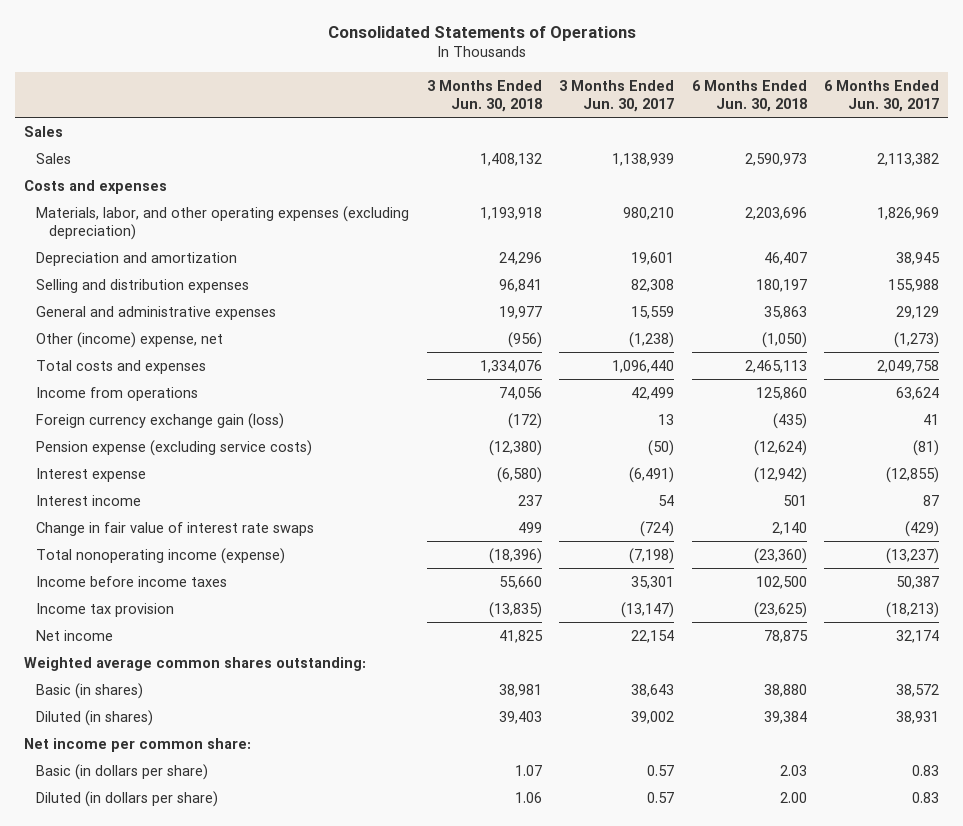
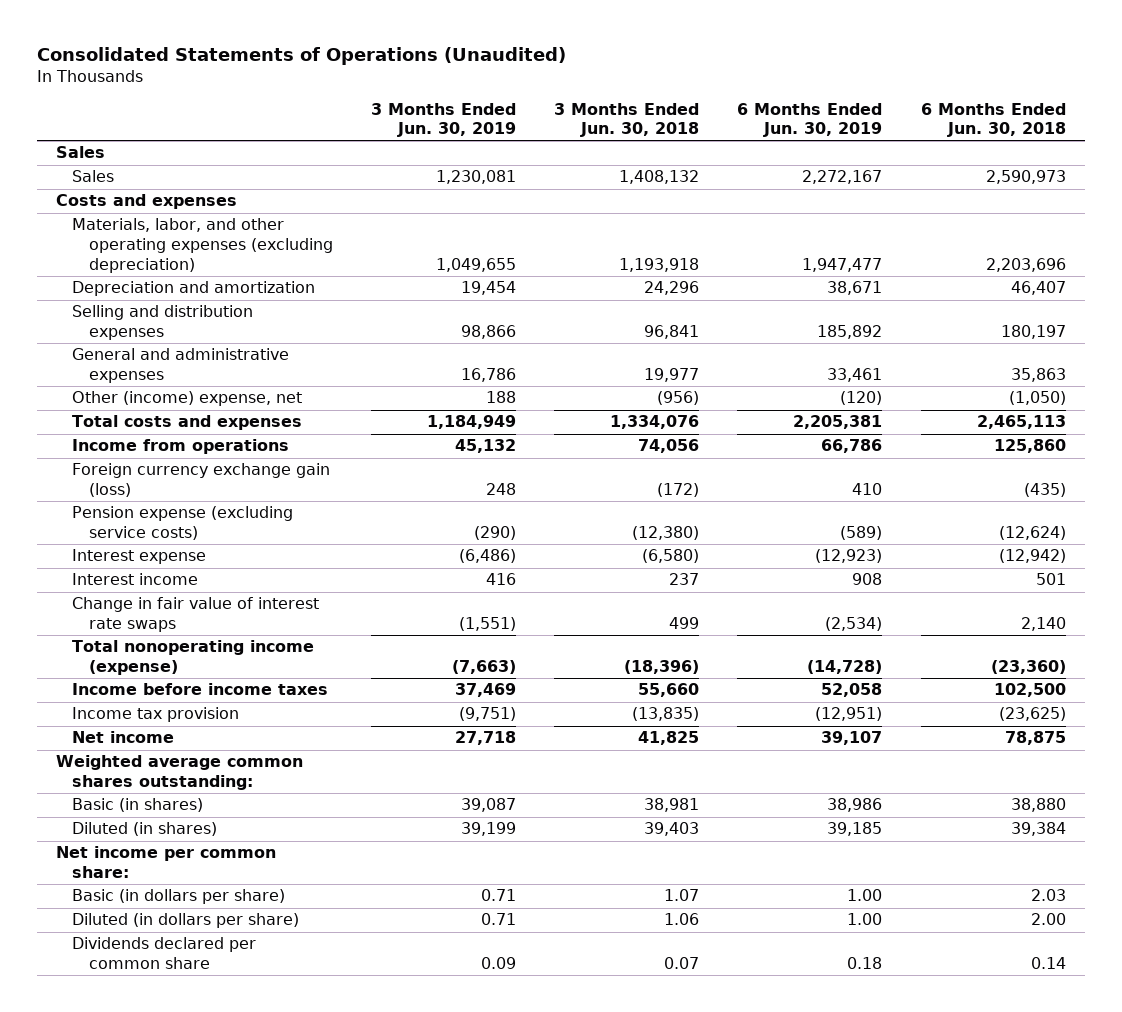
[327,25,636,41] Consolidated Statements of Operations -> [36,46,566,65] Consolidated Statements of Operations (Unaudited)
[559,79,675,112] 3 Months Ended Jun. 30, 2017 -> none
[824,79,940,112] 6 Months Ended Jun. 30, 2017 -> none
none -> [370,102,516,138] 3 Months Ended Jun. 30, 2019
none -> [737,102,883,138] 6 Months Ended Jun. 30, 2019
none -> [72,937,257,970] Dividends declared per common share

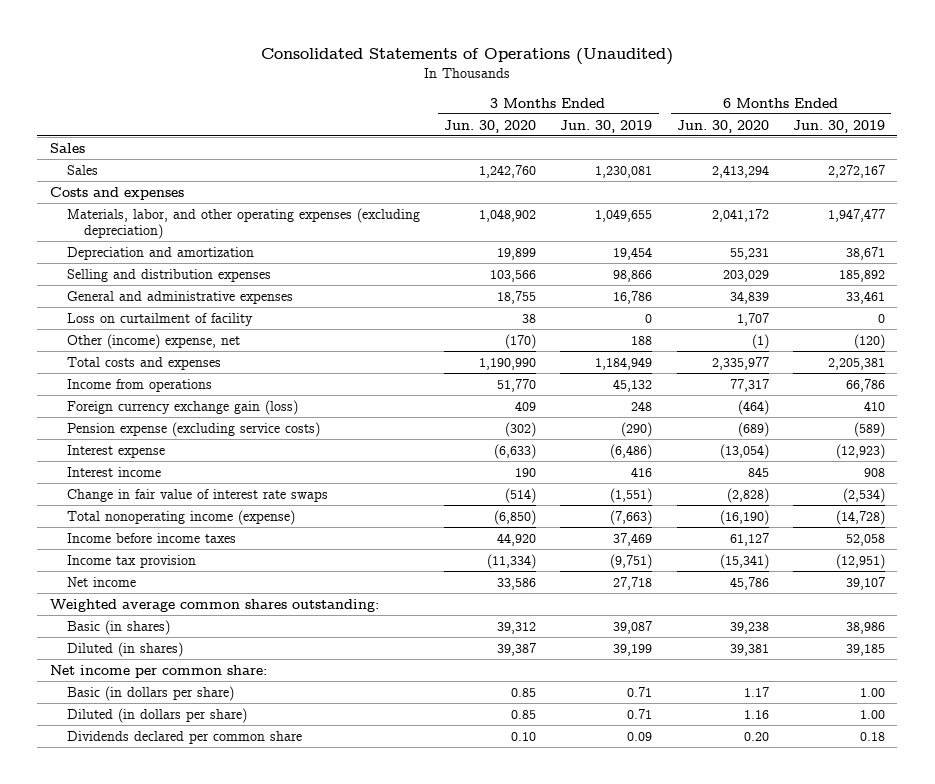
[554,102,700,138] 3 Months Ended Jun. 30, 2018 -> none
[920,102,1066,138] 6 Months Ended Jun. 30, 2018 -> none
none -> [444,119,537,133] Jun. 30, 2020
none -> [676,119,769,133] Jun. 30, 2020
none -> [66,312,253,326] Loss on curtailment of facility

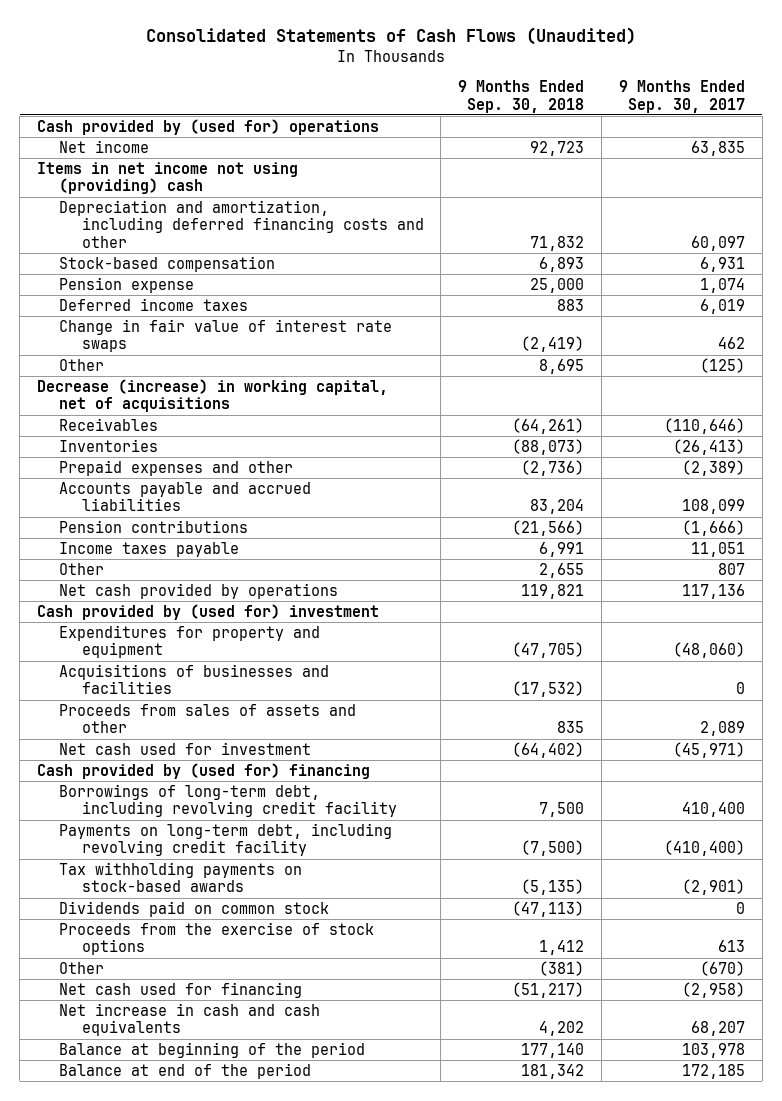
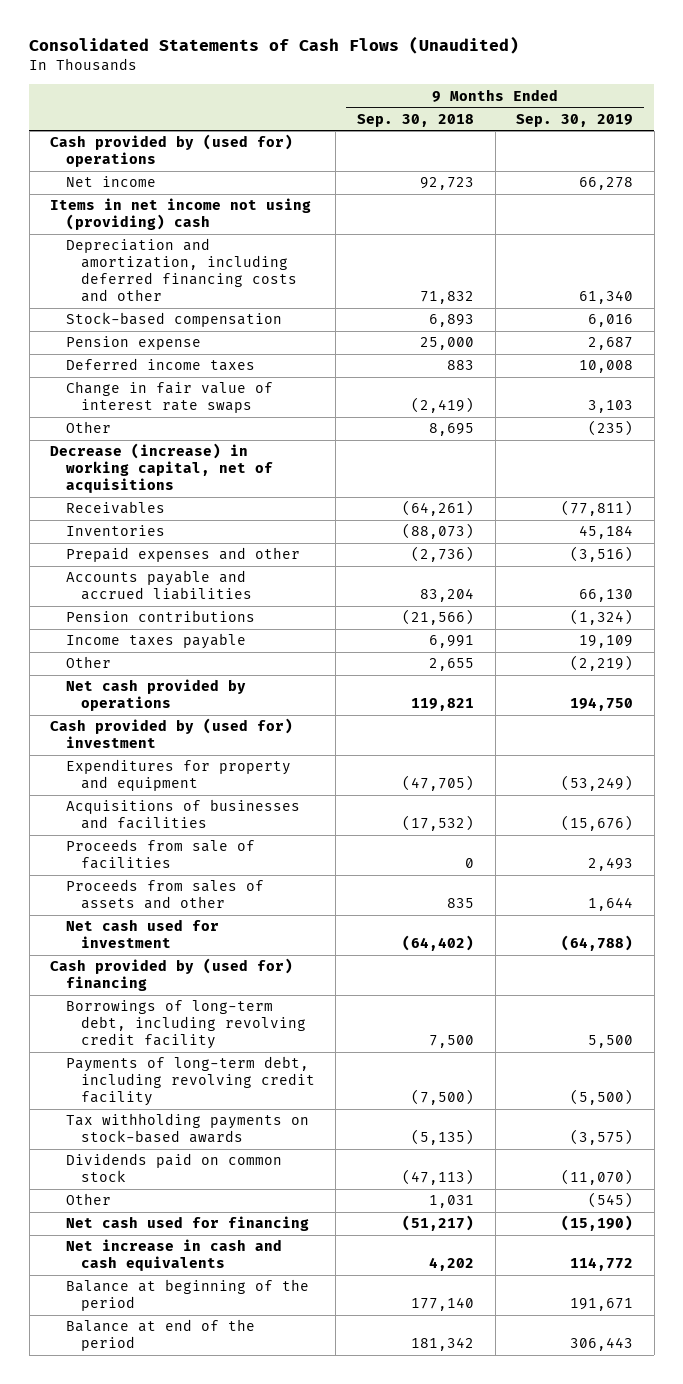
[618,80,745,113] 9 Months Ended Sep. 30, 2017 -> none
none -> [516,113,634,127] Sep. 30, 2019
none -> [65,839,255,870] Proceeds from sale of facilities
[59,822,393,857] Payments on long-term debt, including revolving credit facility -> [65,1056,315,1107] Payments of long-term debt, including revolving credit facility
[59,921,375,956] Proceeds from the exercise of stock options -> none
[539,960,585,976] (381) -> [429,1195,475,1209] 1,031

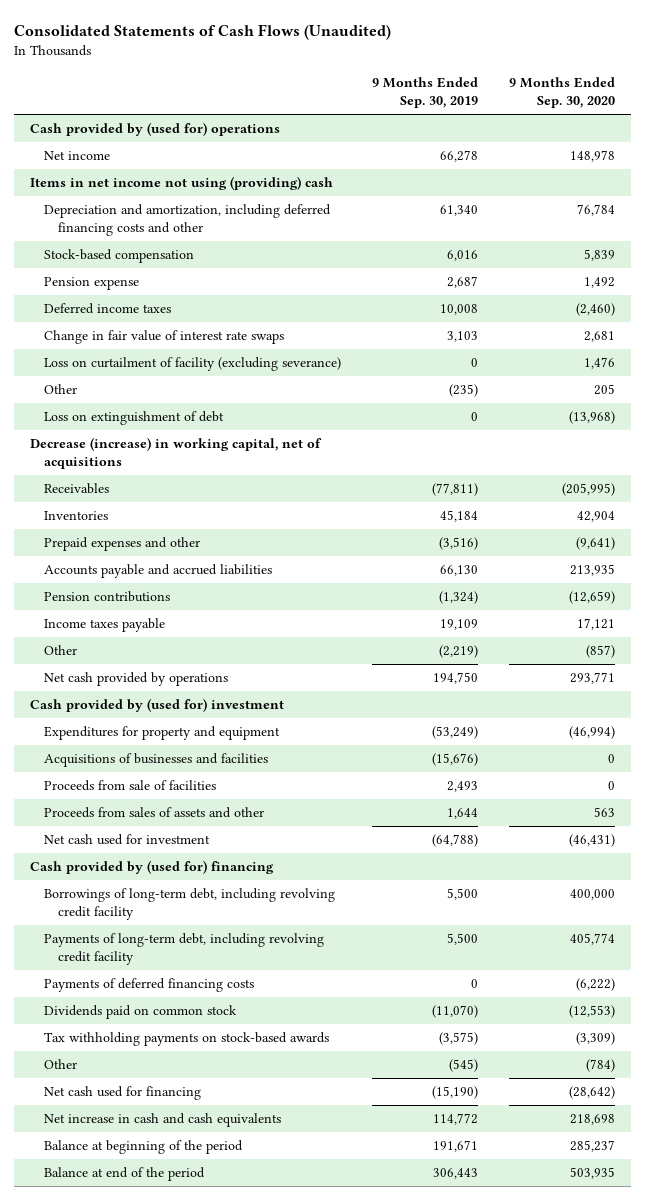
[357,113,475,127] Sep. 30, 2018 -> none
none -> [508,77,615,108] 9 Months Ended Sep. 30, 2020
none -> [43,357,341,372] Loss on curtailment of facility (excluding severance)
none -> [43,411,224,426] Loss on extinguishment of debt
[570,1089,634,1106] (5,500) -> [446,933,478,946] 5,500
none -> [43,978,254,993] Payments of deferred financing costs
[65,1113,309,1144] Tax withholding payments on stock-based awards -> [43,1032,329,1047] Tax withholding payments on stock-based awards

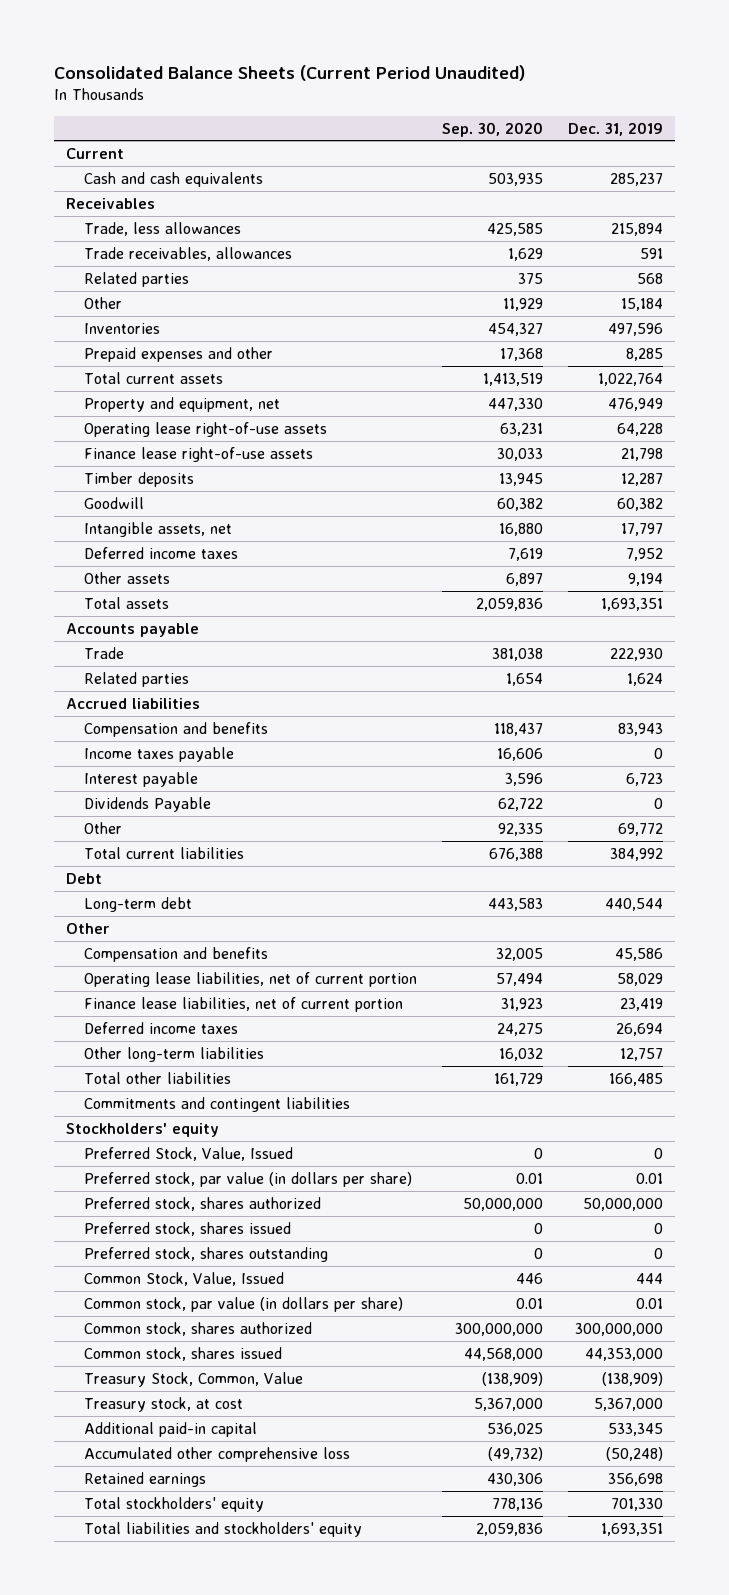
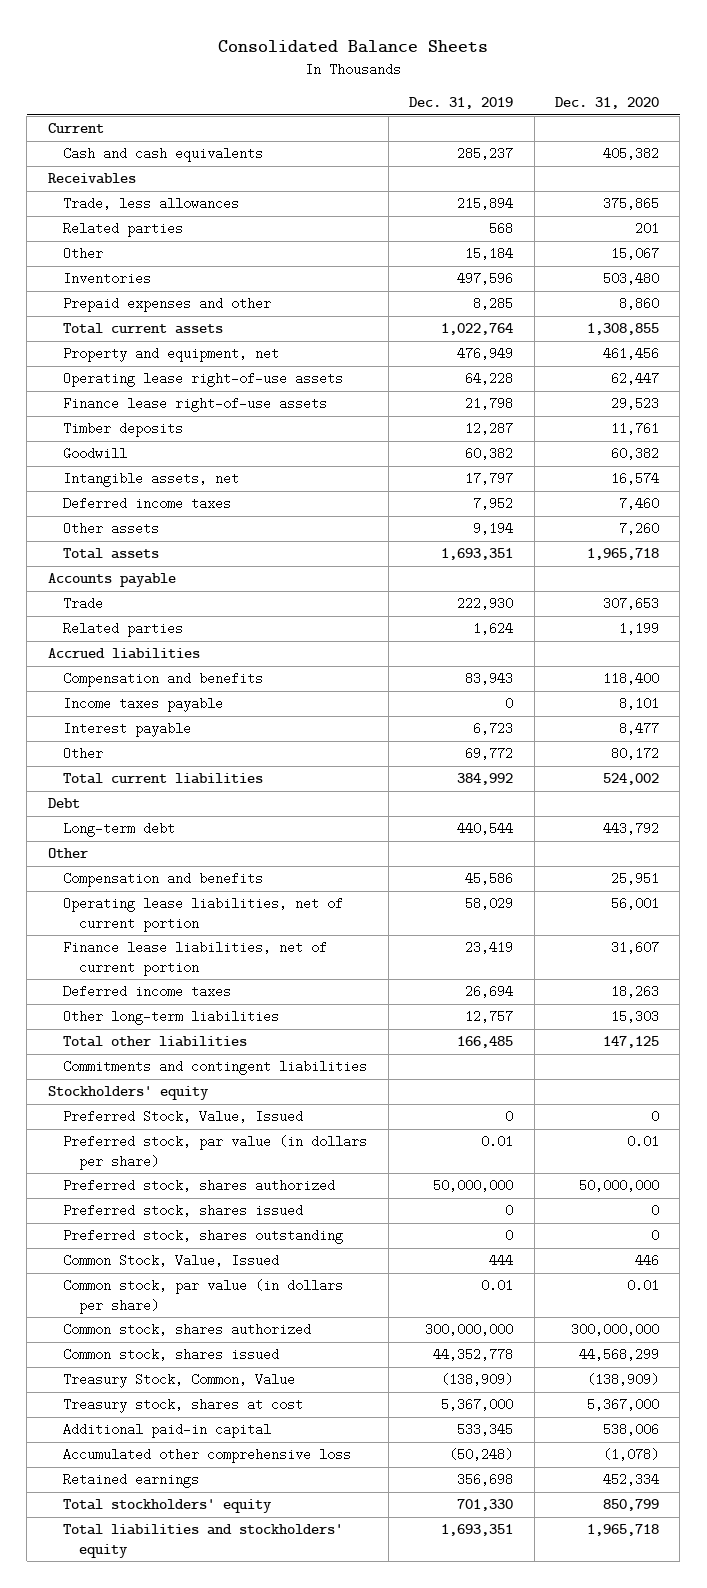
[53,64,525,81] Consolidated Balance Sheets (Current Period Unaudited) -> [218,39,489,53] Consolidated Balance Sheets
[441,121,543,137] Sep. 30, 2020 -> none
none -> [554,97,659,110] Dec. 31, 2020
[83,246,292,261] Trade receivables, allowances -> none
[83,796,211,812] Dividends Payable -> none
[584,1347,663,1361] 44,353,000 -> [433,1348,514,1362] 44,352,778
[83,1396,243,1412] Treasury stock, at cost -> [63,1398,304,1414] Treasury stock, shares at cost

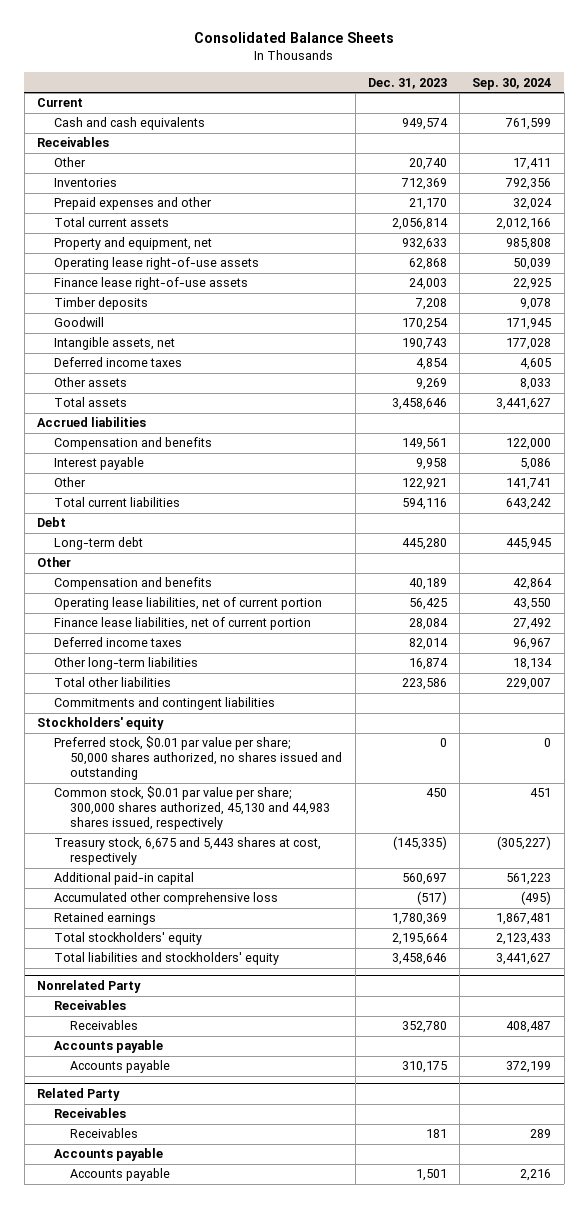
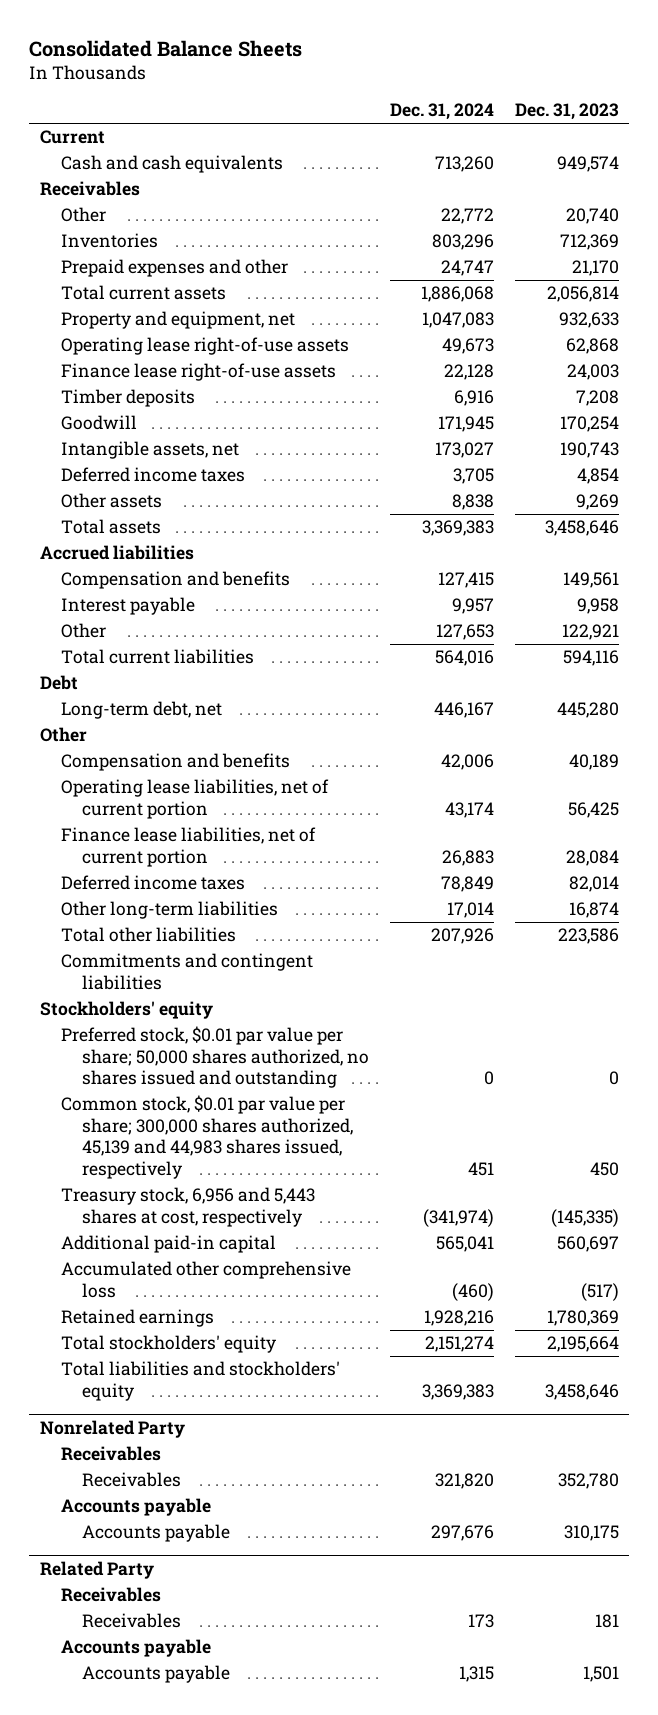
[472,77,552,90] Sep. 30, 2024 -> none
none -> [389,103,494,121] Dec. 31, 2024
[53,537,143,551] Long-term debt -> [60,701,222,720] Long-term debt, net
[53,786,331,831] Common stock, $0.01 par value per share; 300,000 shares authorized, 45,130 and 44,983 shares issued, respectively -> [60,1095,353,1179] Common stock, $0.01 par value per share; 300,000 shares authorized, 45,139 and 44,983 shares issued, respectively
[53,837,321,866] Treasury stock, 6,675 and 5,443 shares at cost, respectively -> [60,1187,315,1227] Treasury stock, 6,956 and 5,443 shares at cost, respectively

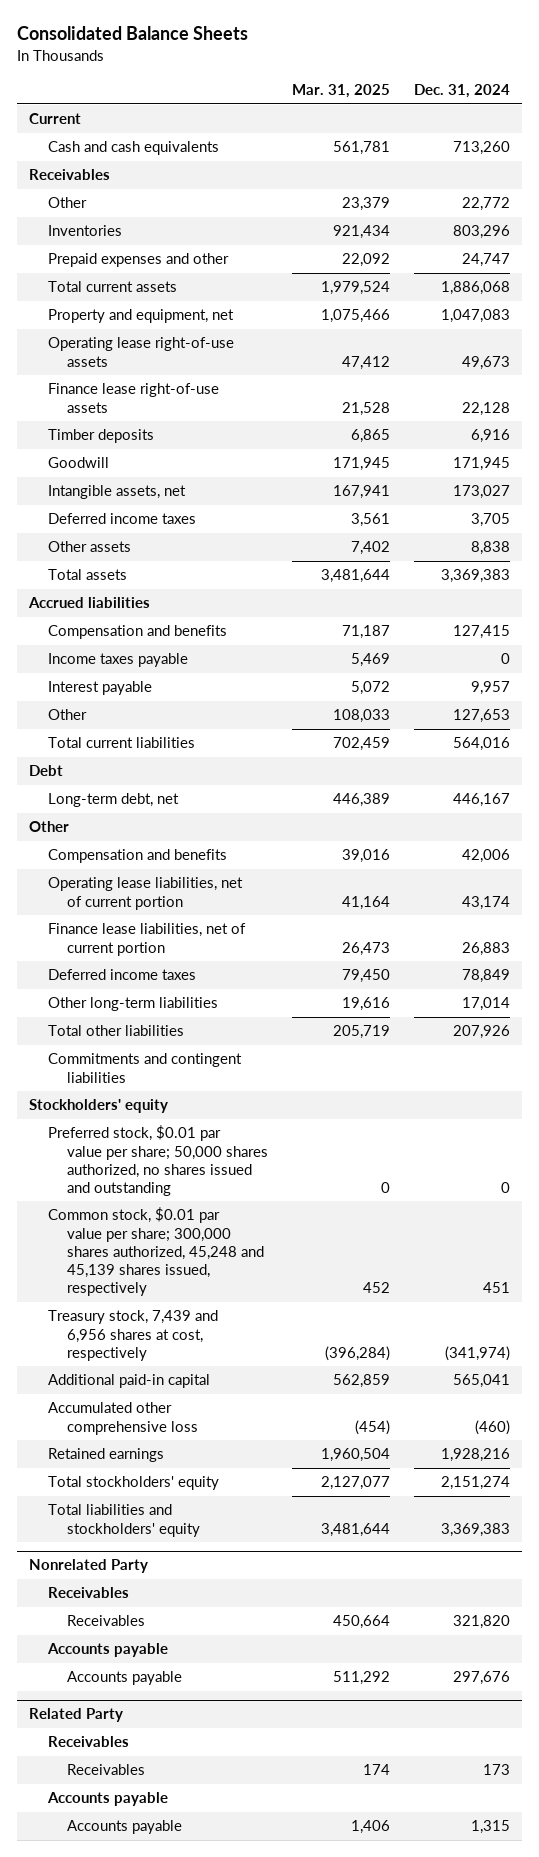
[514,103,619,121] Dec. 31, 2023 -> none
none -> [292,84,391,99] Mar. 31, 2025
none -> [48,653,189,668] Income taxes payable
[60,1095,353,1179] Common stock, $0.01 par value per share; 300,000 shares authorized, 45,139 and 44,983 shares issued, respectively -> [48,1207,265,1297] Common stock, $0.01 par value per share; 300,000 shares authorized, 45,248 and 45,139 shares issued, respectively
[60,1187,315,1227] Treasury stock, 6,956 and 5,443 shares at cost, respectively -> [48,1310,219,1361] Treasury stock, 7,439 and 6,956 shares at cost, respectively

